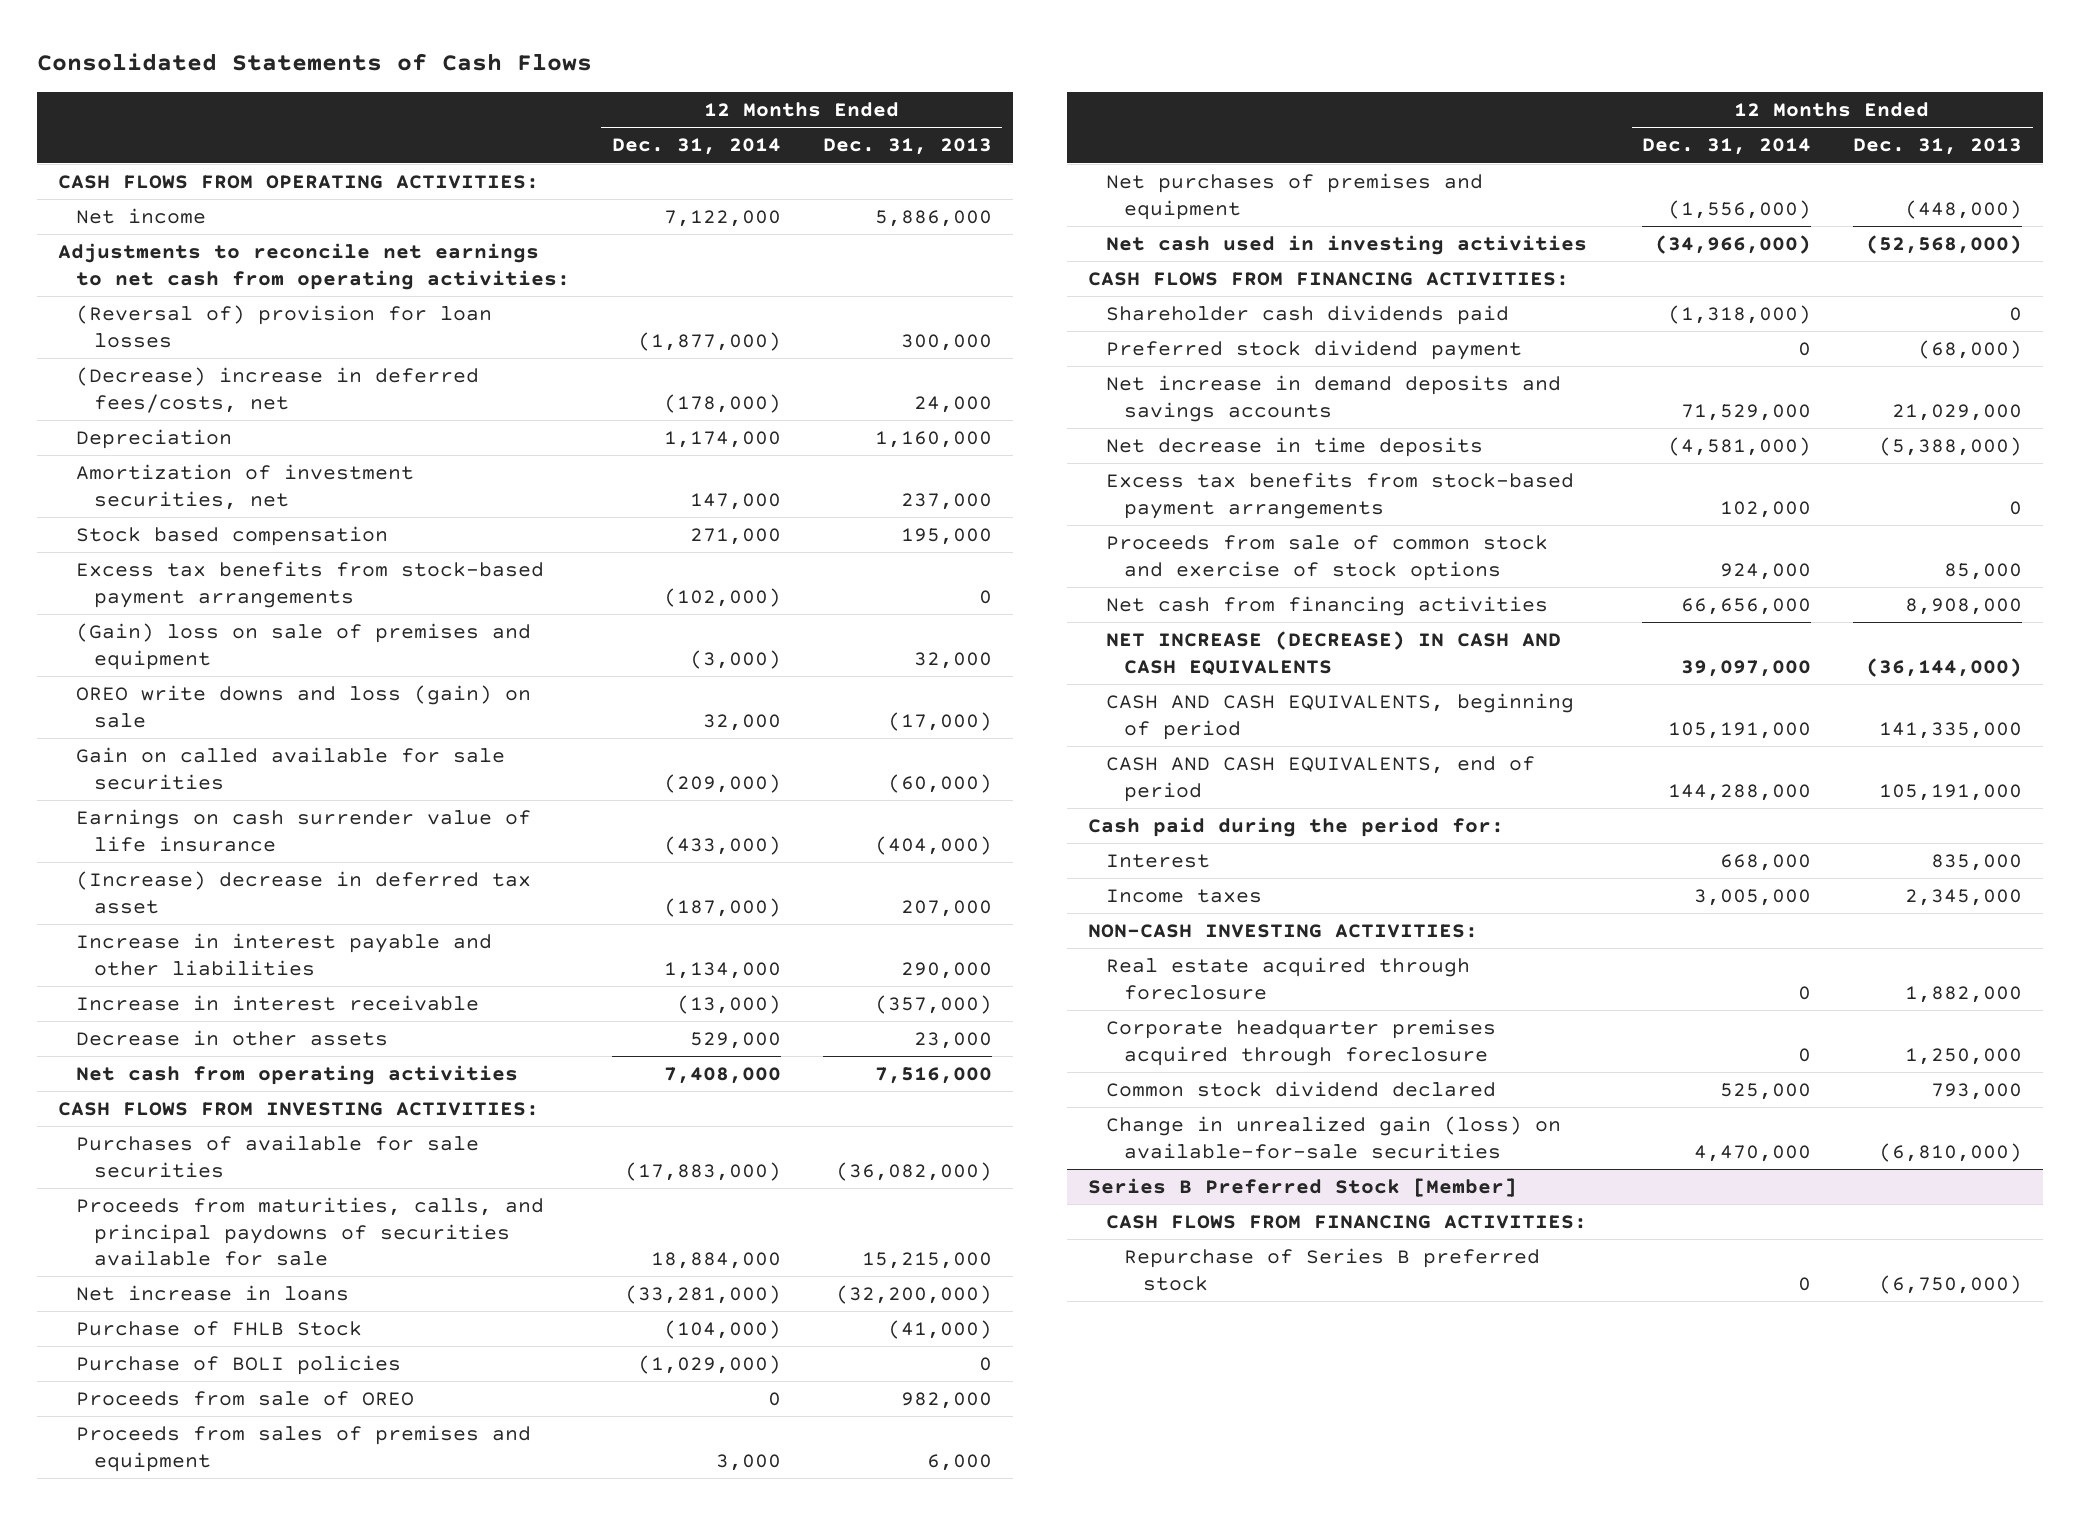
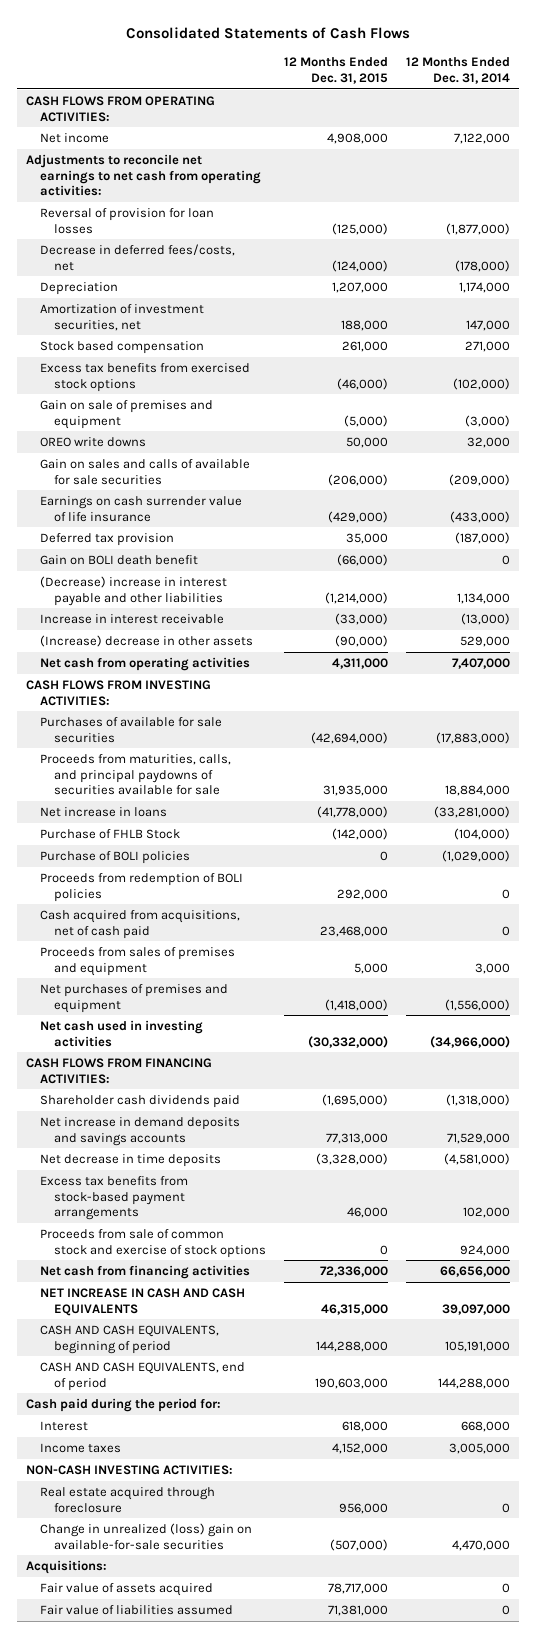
[822,138,992,156] Dec. 31, 2013 -> none
none -> [284,57,389,84] 12 Months Ended Dec. 31, 2015
[75,305,492,348] (Reversal of) provision for loan losses -> [40,208,215,234] Reversal of provision for loan losses
[75,367,479,413] (Decrease) increase in deferred fees/costs, net -> [40,244,236,271] Decrease in deferred fees/costs, net
[75,561,544,608] Excess tax benefits from stock-based payment arrangements -> [40,363,251,392] Excess tax benefits from exercised stock options
[75,623,531,670] (Gain) loss on sale of premises and equipment -> [40,400,214,429] Gain on sale of premises and equipment
[75,685,531,728] OREO write downs and loss (gain) on sale -> [40,437,147,448] OREO write downs
[75,747,505,790] Gain on called available for sale securities -> [40,459,251,485] Gain on sales and calls of available for sale securities
[75,871,531,914] (Increase) decrease in deferred tax asset -> [40,533,175,547] Deferred tax provision
none -> [40,555,199,566] Gain on BOLI death benefit
[75,933,492,976] Increase in interest payable and other liabilities -> [40,576,228,606] (Decrease) increase in interest payable and other liabilities
[75,1030,388,1047] Decrease in other assets -> [40,635,254,648] (Increase) decrease in other assets
[663,1067,781,1085] 7,408,000 -> [452,658,511,670] 7,407,000
[75,1391,414,1407] Proceeds from sale of OREO -> none
none -> [40,873,244,902] Proceeds from redemption of BOLI policies
none -> [40,910,241,939] Cash acquired from acquisitions, net of cash paid
[1106,340,1523,361] Preferred stock dividend payment -> none
[1106,631,1562,675] NET INCREASE (DECREASE) IN CASH AND CASH EQUIVALENTS -> [40,1288,246,1316] NET INCREASE IN CASH AND CASH EQUIVALENTS
[1106,1019,1497,1066] Corporate headquarter premises acquired through foreclosure -> none
[1106,1081,1497,1098] Common stock dividend declared -> none
[1087,1178,1517,1198] Series B Preferred Stock [Member] -> none
[1106,1215,1588,1230] CASH FLOWS FROM FINANCING ACTIVITIES: -> none
[1124,1248,1541,1291] Repurchase of Series B preferred stock -> none
[1106,1116,1562,1159] Change in unrealized gain (loss) on available-for-sale securities -> [40,1523,253,1550] Change in unrealized (loss) gain on available-for-sale securities
none -> [26,1560,108,1575] Acquisitions:
none -> [40,1583,214,1597] Fair value of assets acquired
none -> [40,1605,234,1616] Fair value of liabilities assumed

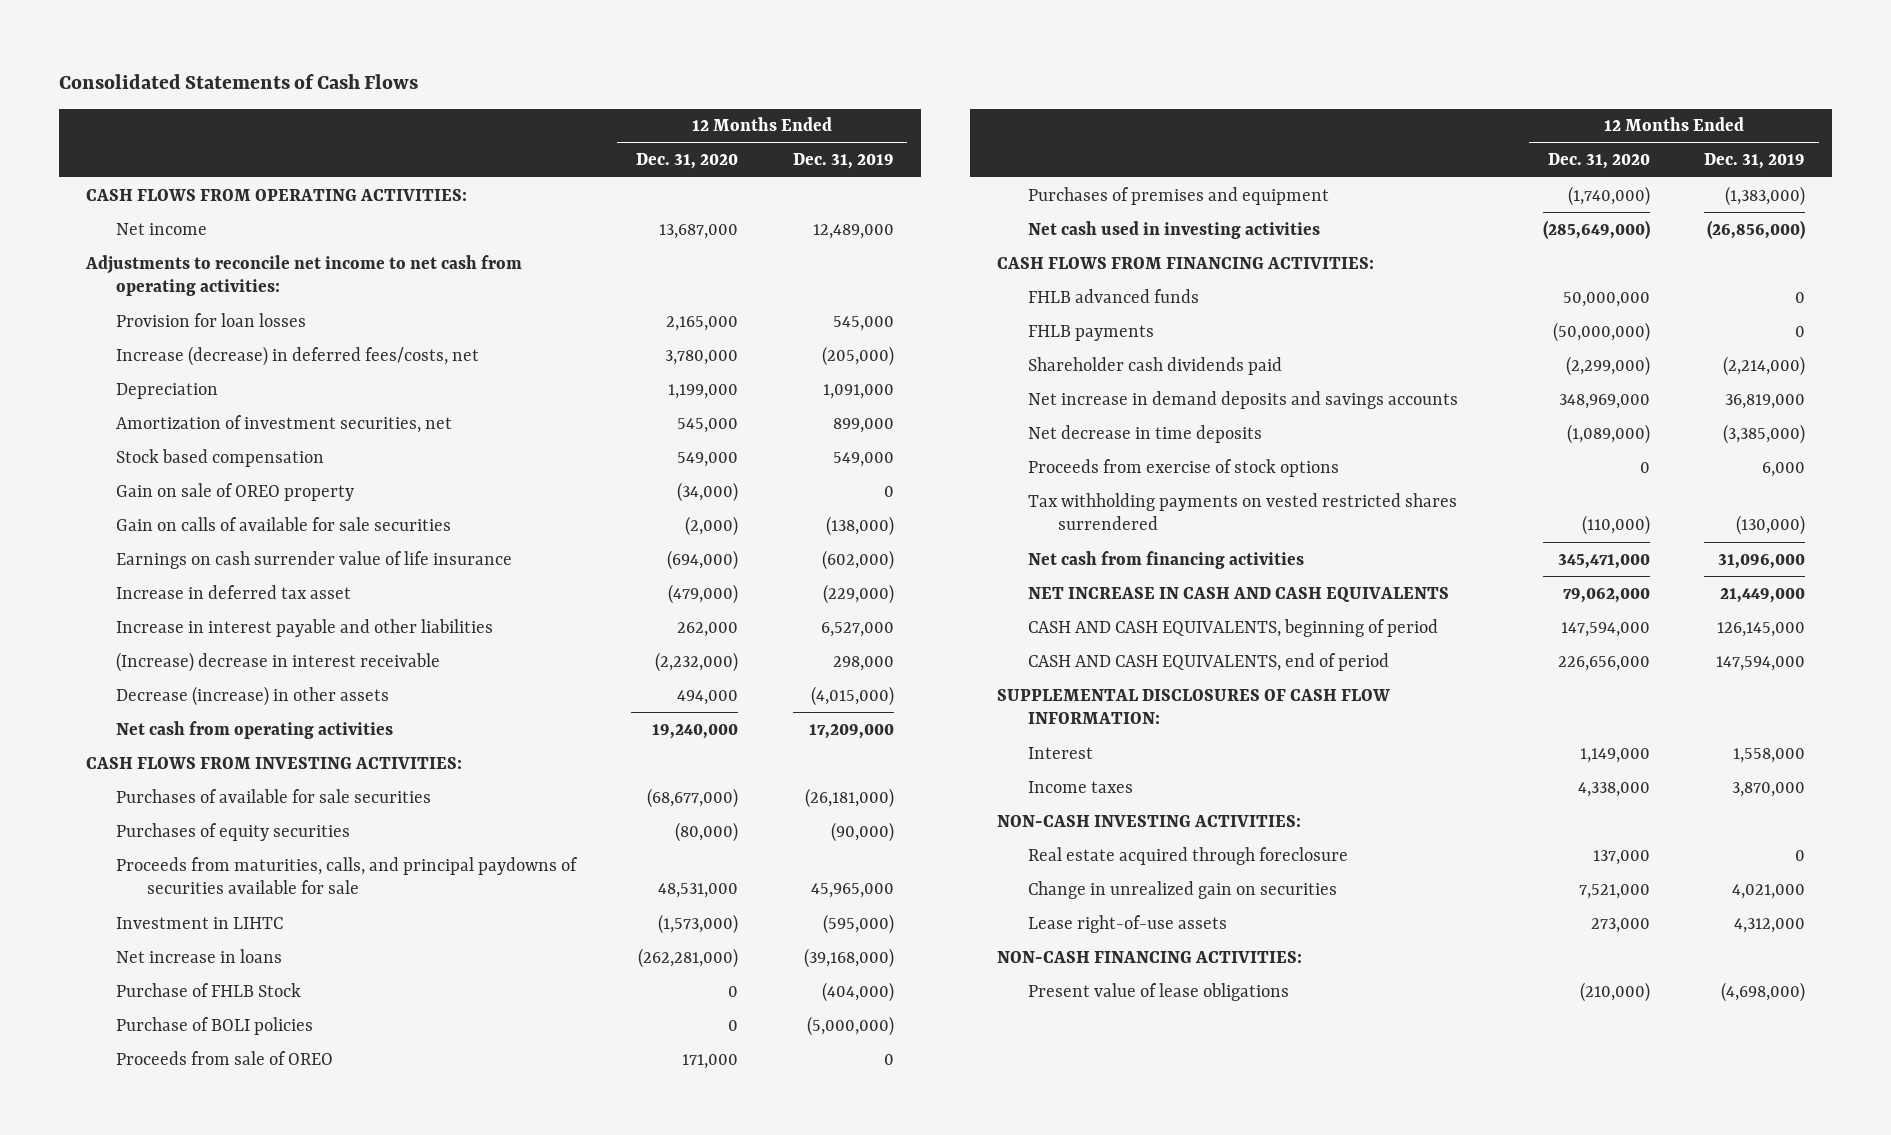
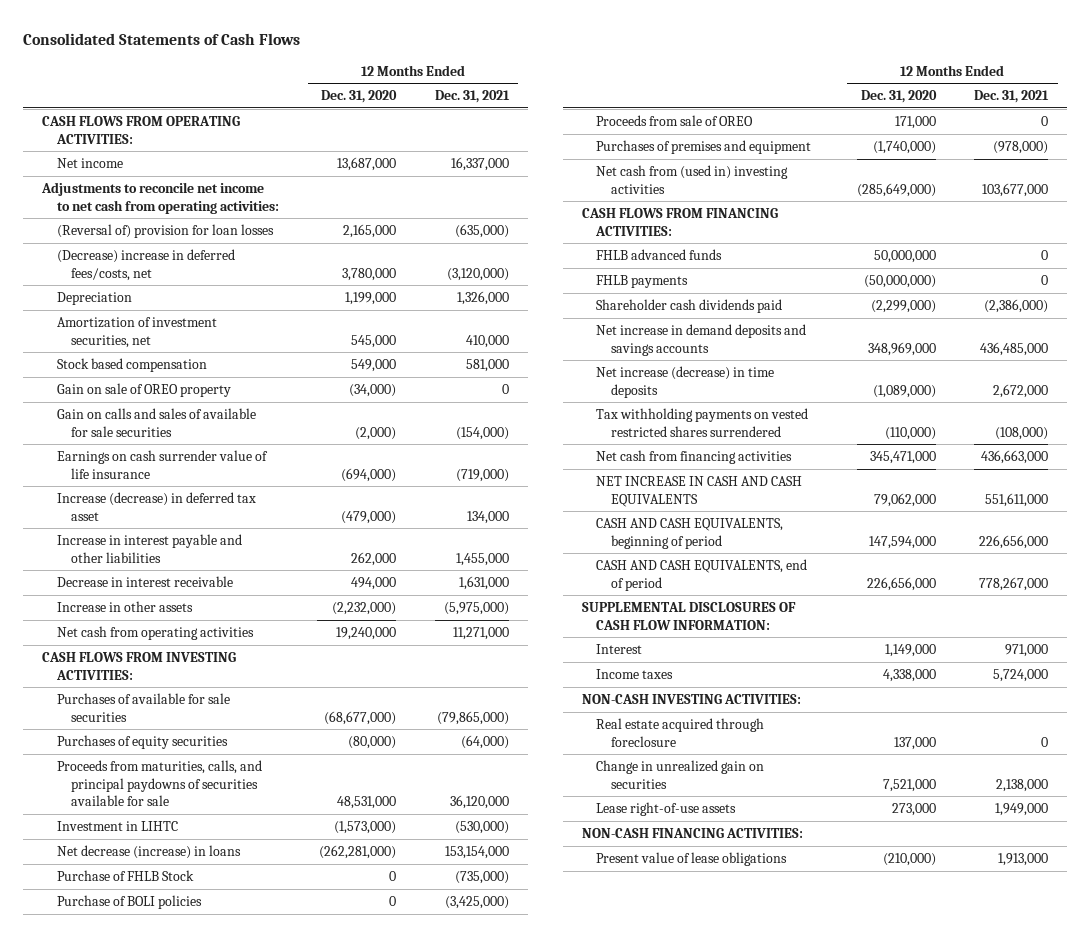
[792,153,894,170] Dec. 31, 2019 -> none
none -> [434,90,510,104] Dec. 31, 2021
[116,312,307,327] Provision for loan losses -> [56,224,274,239] (Reversal of) provision for loan losses
[116,345,480,366] Increase (decrease) in deferred fees/costs, net -> [56,249,235,281] (Decrease) increase in deferred fees/costs, net
[116,516,452,531] Gain on calls of available for sale securities -> [56,408,256,437] Gain on calls and sales of available for sale securities
[116,584,352,599] Increase in deferred tax asset -> [56,492,256,521] Increase (decrease) in deferred tax asset
[116,651,441,672] (Increase) decrease in interest receivable -> [56,576,233,588] Decrease in interest receivable
[655,651,739,672] (2,232,000) -> [351,577,397,591] 494,000
[116,685,390,706] Decrease (increase) in other assets -> [56,601,193,613] Increase in other assets
[677,689,739,705] 494,000 -> [332,602,397,616] (2,232,000)
[116,948,283,963] Net increase in loans -> [56,845,241,860] Net decrease (increase) in loans
[1027,220,1320,239] Net cash used in investing activities -> [596,165,789,194] Net cash from (used in) investing activities
[1027,458,1339,477] Proceeds from exercise of stock options -> none
[1027,424,1262,443] Net decrease in time deposits -> [596,366,775,398] Net increase (decrease) in time deposits

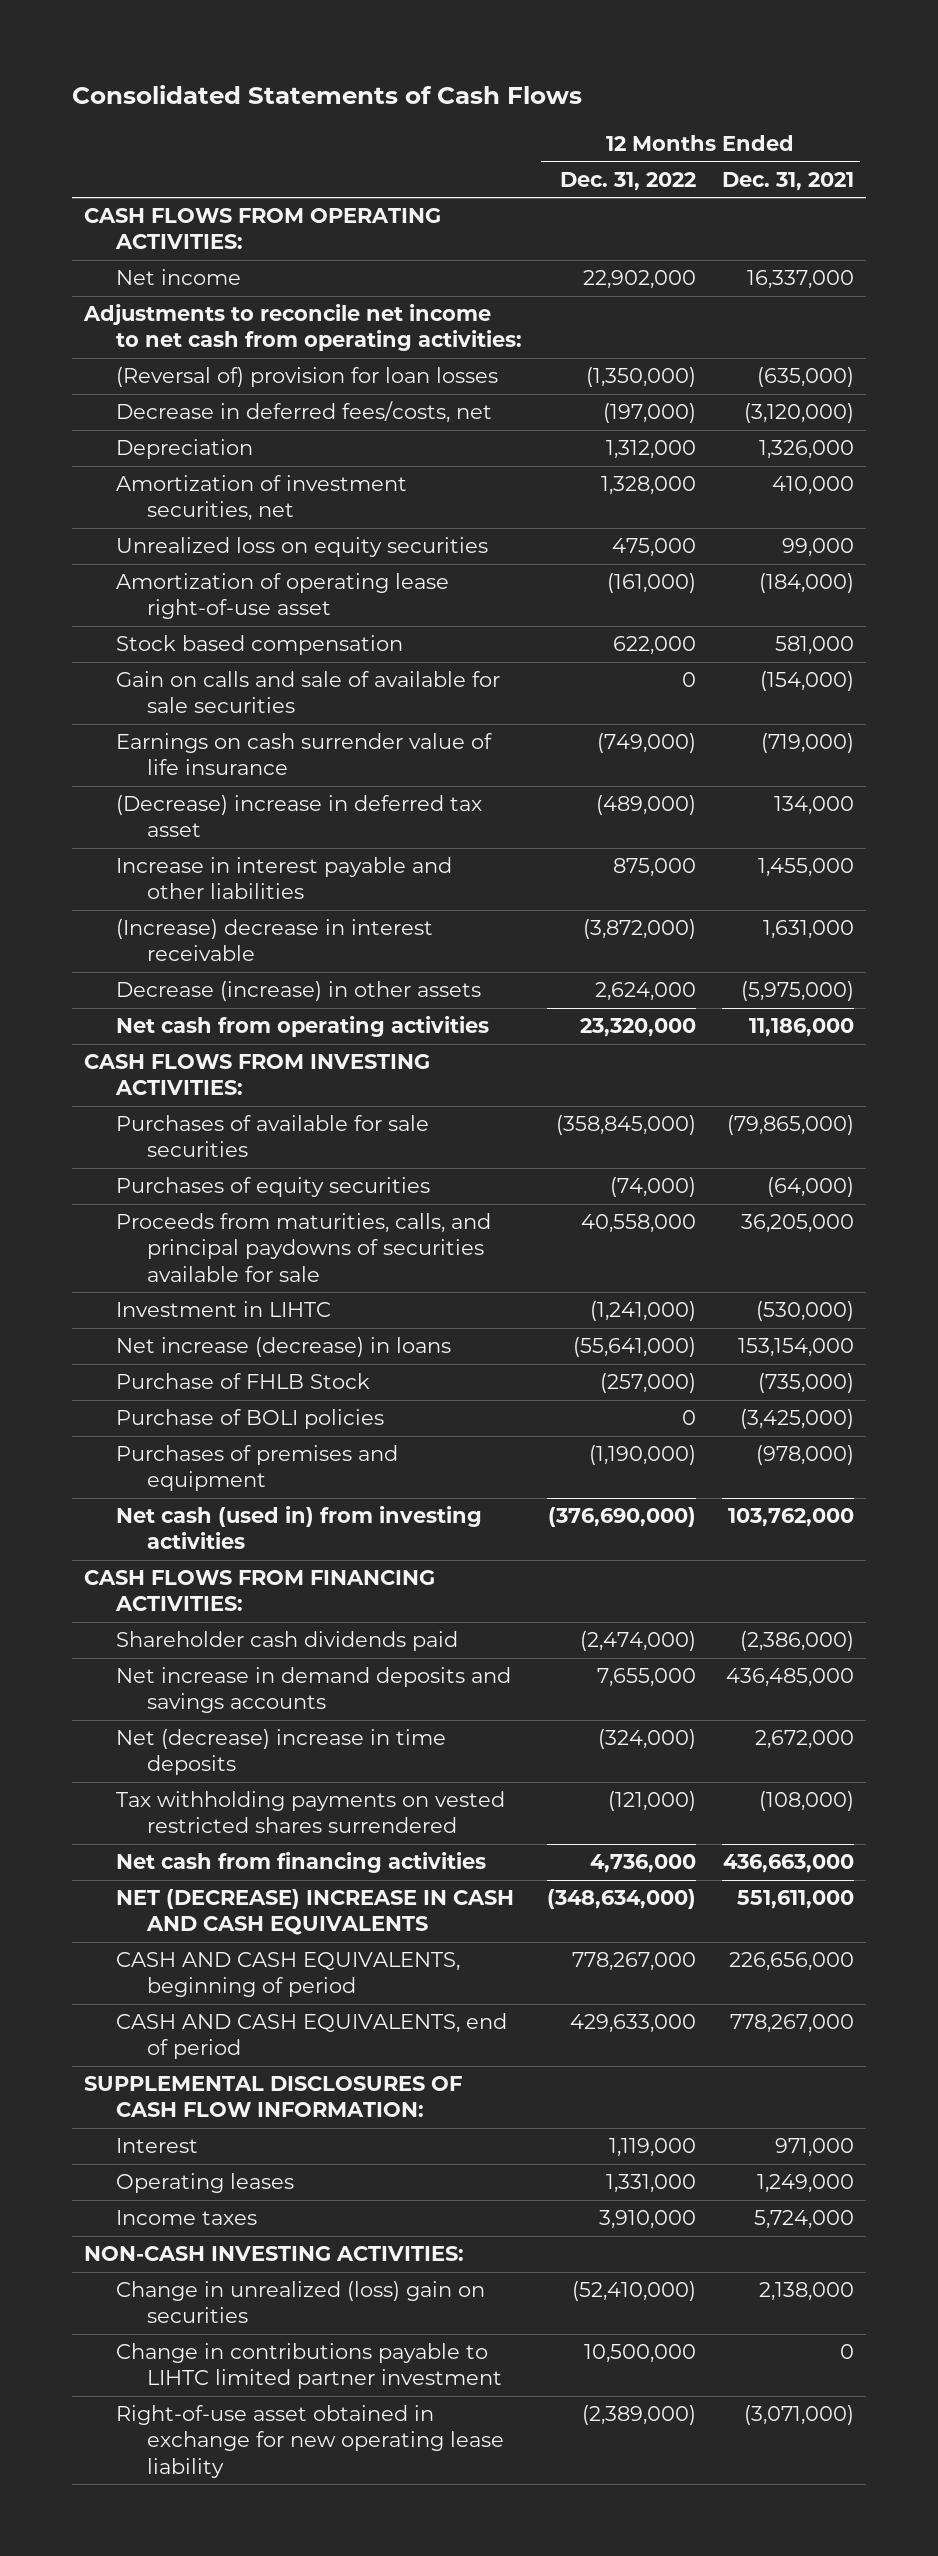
[321,90,398,104] Dec. 31, 2020 -> none
none -> [560,171,697,191] Dec. 31, 2022
[56,249,235,281] (Decrease) increase in deferred fees/costs, net -> [115,401,492,424] Decrease in deferred fees/costs, net
none -> [115,537,488,558] Unrealized loss on equity securities
none -> [115,573,449,620] Amortization of operating lease right-of-use asset
[56,383,231,398] Gain on sale of OREO property -> none
[56,408,256,437] Gain on calls and sales of available for sale securities -> [115,671,500,714] Gain on calls and sale of available for sale securities
[56,492,256,521] Increase (decrease) in deferred tax asset -> [115,795,482,838] (Decrease) increase in deferred tax asset
[56,576,233,588] Decrease in interest receivable -> [115,919,433,962] (Increase) decrease in interest receivable
[56,601,193,613] Increase in other assets -> [115,981,481,1002] Decrease (increase) in other assets
[452,627,509,641] 11,271,000 -> [748,1018,854,1038] 11,186,000
[449,795,509,810] 36,120,000 -> [740,1214,854,1234] 36,205,000
[56,845,241,860] Net decrease (increase) in loans -> [115,1337,451,1358] Net increase (decrease) in loans
[596,115,754,127] Proceeds from sale of OREO -> none
[596,165,789,194] Net cash from (used in) investing activities -> [115,1506,482,1550] Net cash (used in) from investing activities
[982,182,1049,197] 103,677,000 -> [727,1508,854,1528] 103,762,000
[596,249,723,261] FHLB advanced funds -> none
[596,275,689,289] FHLB payments -> none
[596,366,775,398] Net increase (decrease) in time deposits -> [115,1729,446,1776] Net (decrease) increase in time deposits
[596,476,803,507] NET INCREASE IN CASH AND CASH EQUIVALENTS -> [115,1889,514,1936] NET (DECREASE) INCREASE IN CASH AND CASH EQUIVALENTS
none -> [115,2173,294,2194] Operating leases
[596,718,765,747] Real estate acquired through foreclosure -> none
[596,802,737,817] Lease right-of-use assets -> none
[581,828,803,839] NON-CASH FINANCING ACTIVITIES: -> none
[596,852,788,867] Present value of lease obligations -> none
[596,760,765,789] Change in unrealized gain on securities -> [115,2281,485,2324] Change in unrealized (loss) gain on securities
none -> [115,2343,503,2390] Change in contributions payable to LIHTC limited partner investment
none -> [115,2405,505,2478] Right-of-use asset obtained in exchange for new operating lease liability

